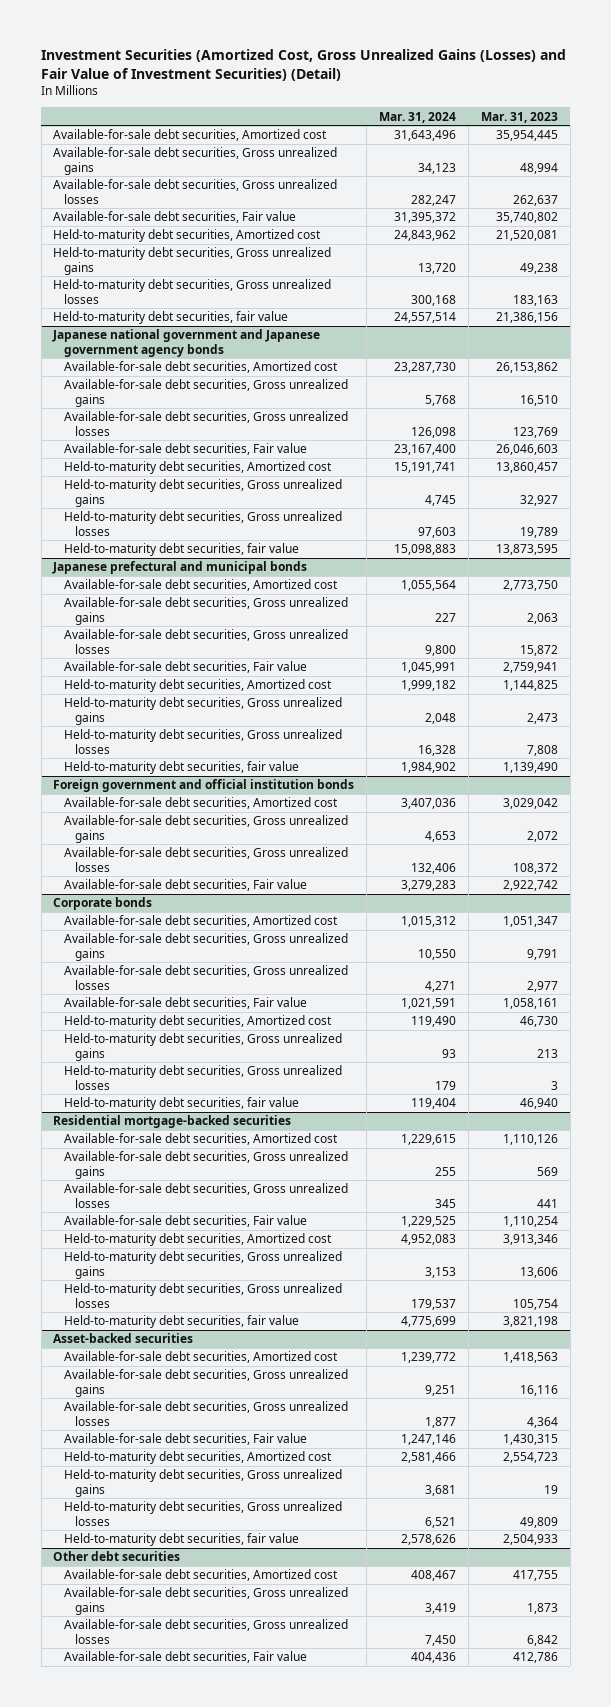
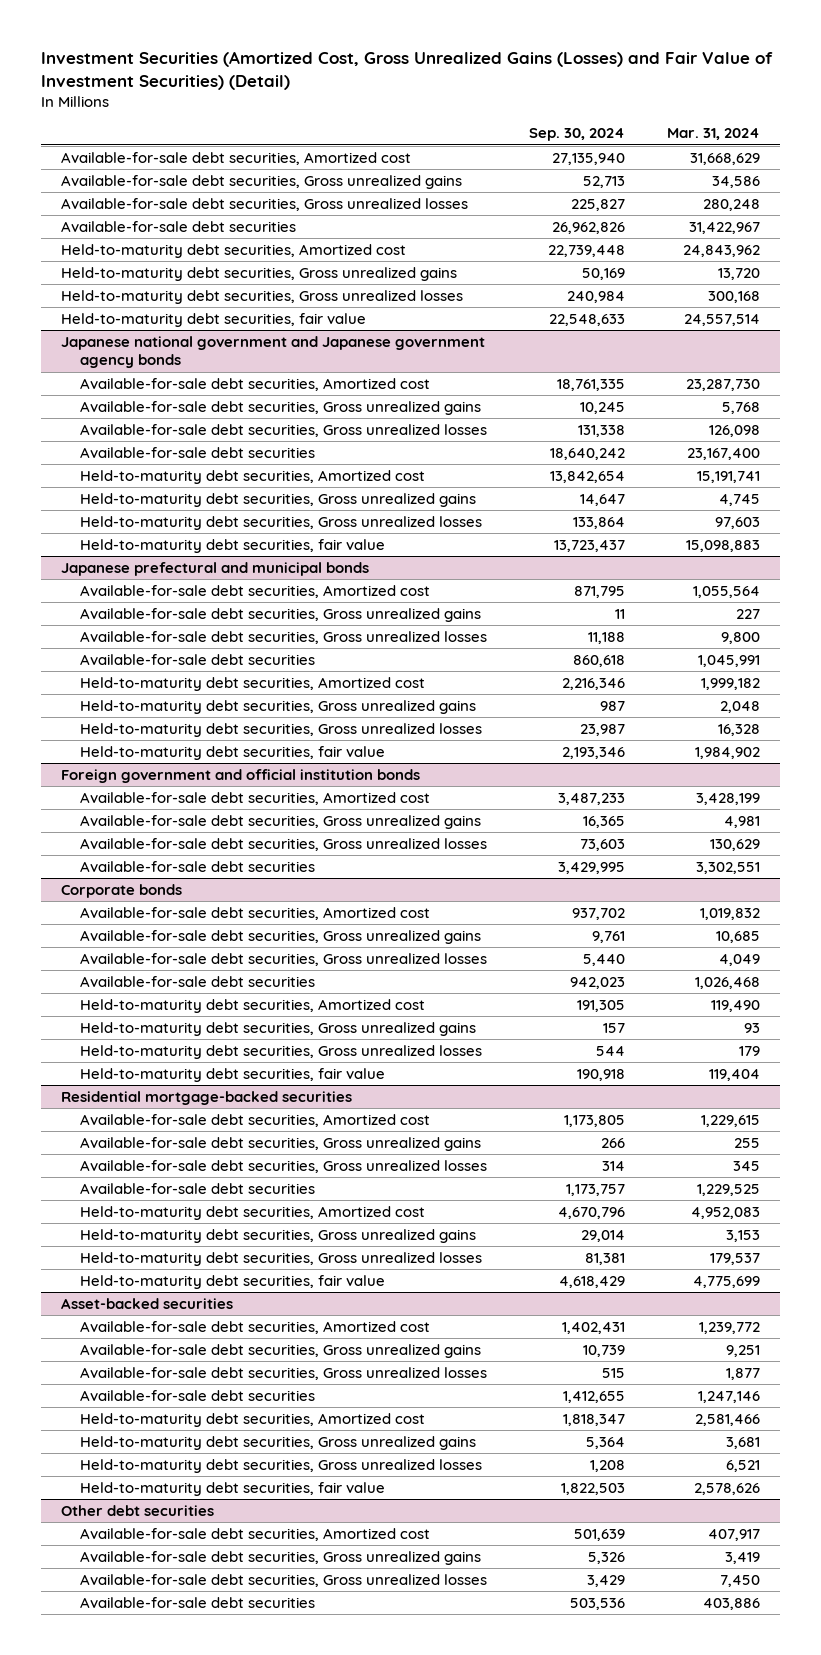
[480,111,558,123] Mar. 31, 2023 -> none
none -> [528,128,625,142] Sep. 30, 2024
[394,130,457,142] 31,643,496 -> [689,152,760,165] 31,668,629
[418,162,457,174] 34,123 -> [711,175,760,188] 34,586
[411,194,457,206] 282,247 -> [702,198,760,211] 280,248
[53,211,297,224] Available-for-sale debt securities, Fair value -> [61,220,297,232] Available-for-sale debt securities
[394,212,457,224] 31,395,372 -> [688,221,760,234] 31,422,967
[64,443,308,456] Available-for-sale debt securities, Fair value -> [80,446,316,458] Available-for-sale debt securities
[64,661,308,674] Available-for-sale debt securities, Fair value -> [80,653,316,665] Available-for-sale debt securities
[401,798,457,810] 3,407,036 -> [695,792,760,805] 3,428,199
[425,830,457,842] 4,653 -> [723,815,760,828] 4,981
[411,862,457,874] 132,406 -> [709,838,760,851] 130,629
[64,879,308,892] Available-for-sale debt securities, Fair value -> [80,860,316,872] Available-for-sale debt securities
[401,880,457,892] 3,279,283 -> [695,861,760,874] 3,302,551
[401,916,457,928] 1,015,312 -> [699,907,760,920] 1,019,832
[418,948,457,960] 10,550 -> [715,930,760,943] 10,685
[425,980,457,992] 4,271 -> [718,953,760,966] 4,049
[64,997,308,1010] Available-for-sale debt securities, Fair value -> [80,975,316,987] Available-for-sale debt securities
[401,998,457,1010] 1,021,591 -> [694,976,760,989] 1,026,468
[64,1215,308,1228] Available-for-sale debt securities, Fair value -> [80,1182,316,1194] Available-for-sale debt securities
[64,1433,308,1446] Available-for-sale debt securities, Fair value -> [80,1389,316,1401] Available-for-sale debt securities
[411,1570,457,1582] 408,467 -> [707,1528,760,1541] 407,917
[64,1651,308,1664] Available-for-sale debt securities, Fair value -> [80,1596,316,1608] Available-for-sale debt securities
[411,1652,457,1664] 404,436 -> [702,1597,760,1610] 403,886

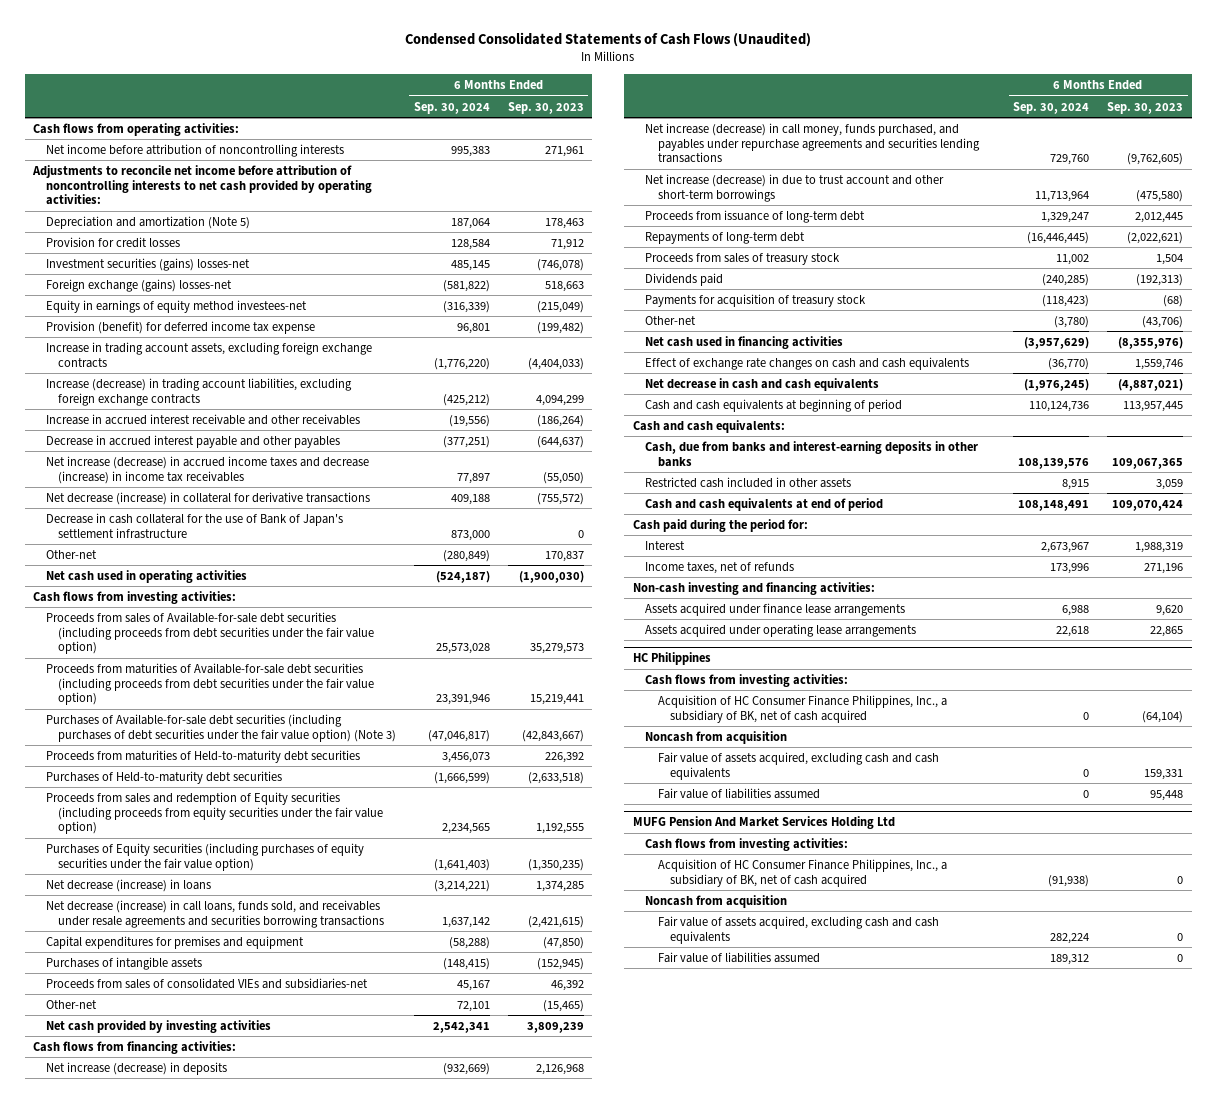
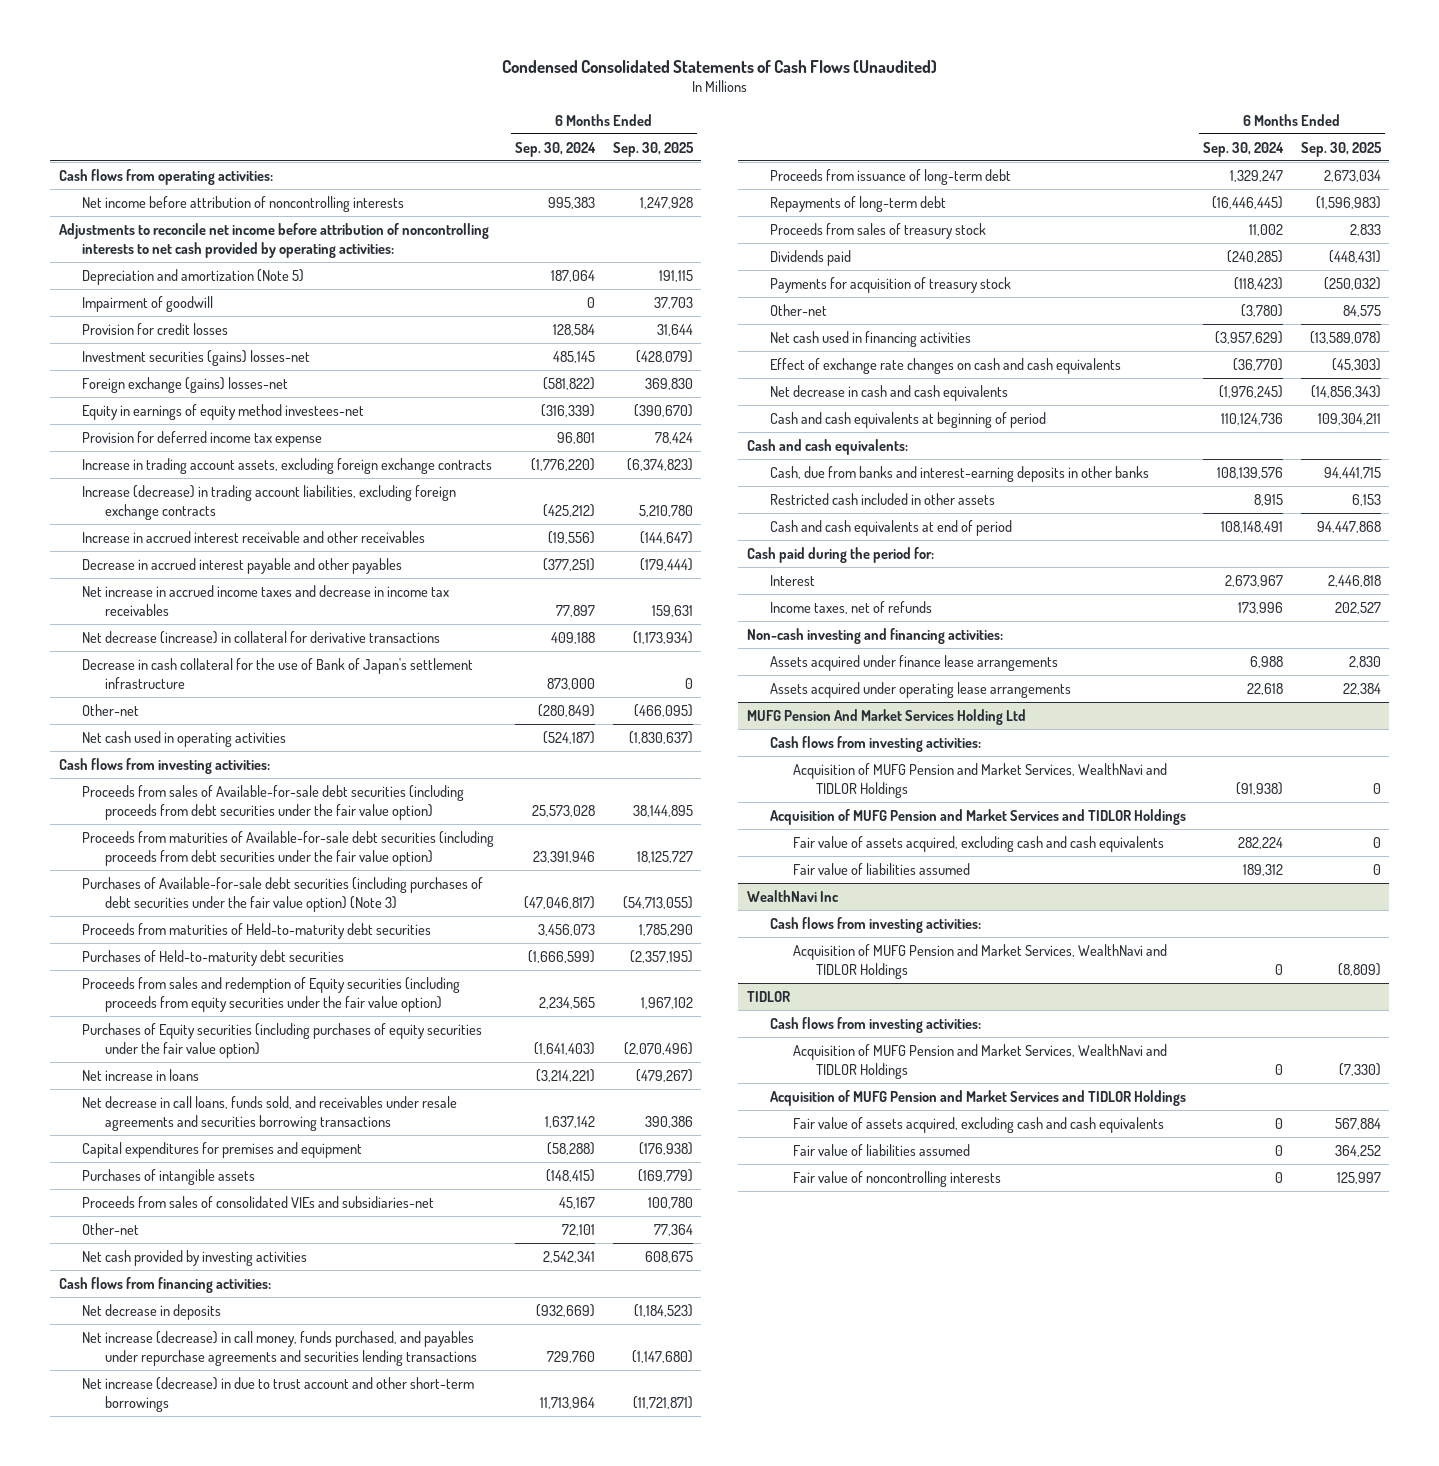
[507,101,584,114] Sep. 30, 2023 -> none
none -> [612,141,694,157] Sep. 30, 2025
none -> [81,295,213,312] Impairment of goodwill
[45,320,315,334] Provision (benefit) for deferred income tax expense -> [81,430,322,447] Provision for deferred income tax expense
[45,455,369,484] Net increase (decrease) in accrued income taxes and decrease (increase) in income tax receivables -> [81,584,449,616] Net increase in accrued income taxes and decrease in income tax receivables
[45,878,211,892] Net decrease (increase) in loans -> [81,1068,199,1081] Net increase in loans
[45,899,385,928] Net decrease (increase) in call loans, funds sold, and receivables under resale agreements and securities borrowing transactions -> [81,1095,457,1131] Net decrease in call loans, funds sold, and receivables under resale agreements and securities borrowing transactions
[45,1061,227,1075] Net increase (decrease) in deposits -> [81,1303,221,1320] Net decrease in deposits
[633,652,712,666] HC Philippines -> none
[645,673,849,687] Cash flows from investing activities: -> none
[657,694,947,723] Acquisition of HC Consumer Finance Philippines, Inc., a subsidiary of BK, net of cash acquired -> none
[645,730,788,744] Noncash from acquisition -> none
[657,751,939,780] Fair value of assets acquired, excluding cash and cash equivalents -> none
[657,787,820,799] Fair value of liabilities assumed -> none
[657,858,947,887] Acquisition of HC Consumer Finance Philippines, Inc., a subsidiary of BK, net of cash acquired -> [792,762,1167,798] Acquisition of MUFG Pension and Market Services, WealthNavi and TIDLOR Holdings
[645,894,788,908] Noncash from acquisition -> [769,808,1186,825] Acquisition of MUFG Pension and Market Services and TIDLOR Holdings
none -> [746,889,839,902] WealthNavi Inc
none -> [769,916,981,933] Cash flows from investing activities:
none -> [792,943,1167,979] Acquisition of MUFG Pension and Market Services, WealthNavi and TIDLOR Holdings
none -> [746,990,790,1002] TIDLOR
none -> [769,1016,981,1033] Cash flows from investing activities:
none -> [792,1043,1167,1079] Acquisition of MUFG Pension and Market Services, WealthNavi and TIDLOR Holdings
none -> [769,1089,1186,1106] Acquisition of MUFG Pension and Market Services and TIDLOR Holdings
none -> [792,1116,1164,1133] Fair value of assets acquired, excluding cash and cash equivalents
none -> [792,1143,970,1156] Fair value of liabilities assumed
none -> [792,1170,1001,1187] Fair value of noncontrolling interests

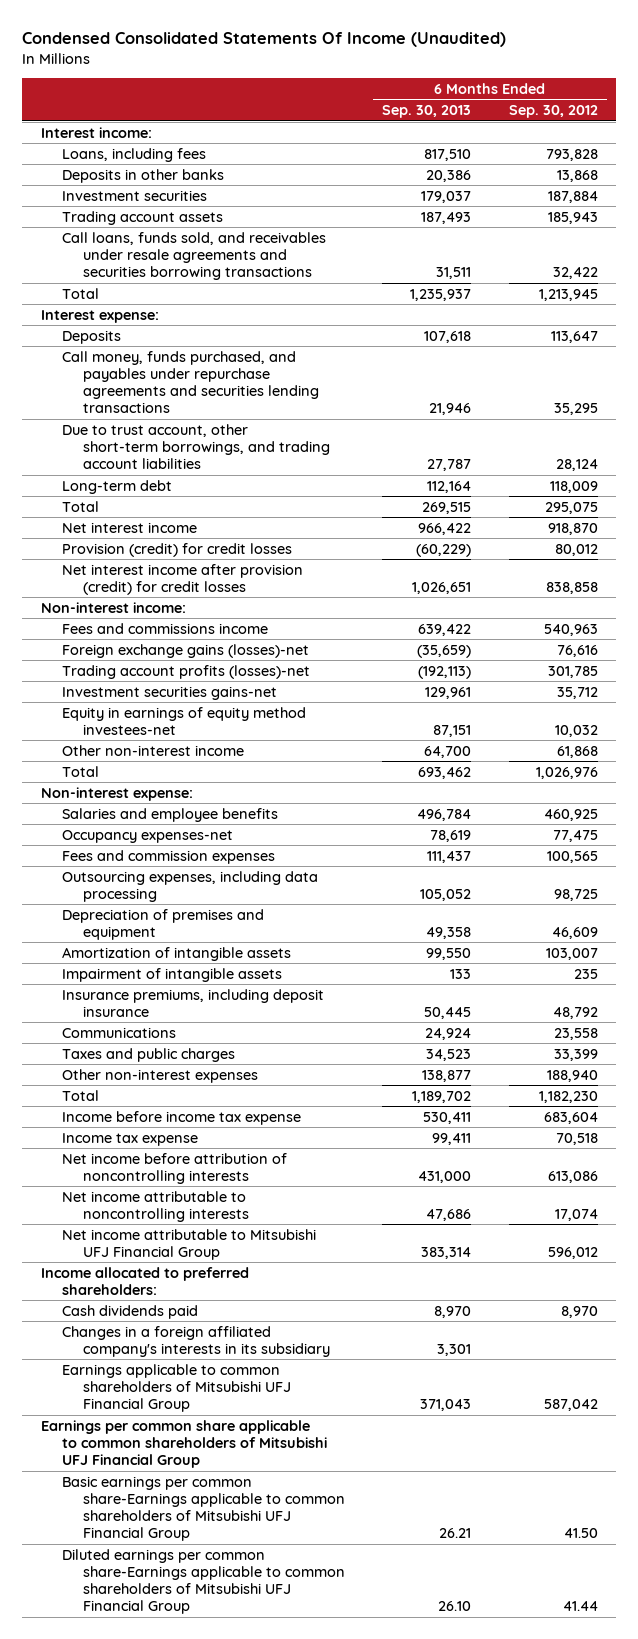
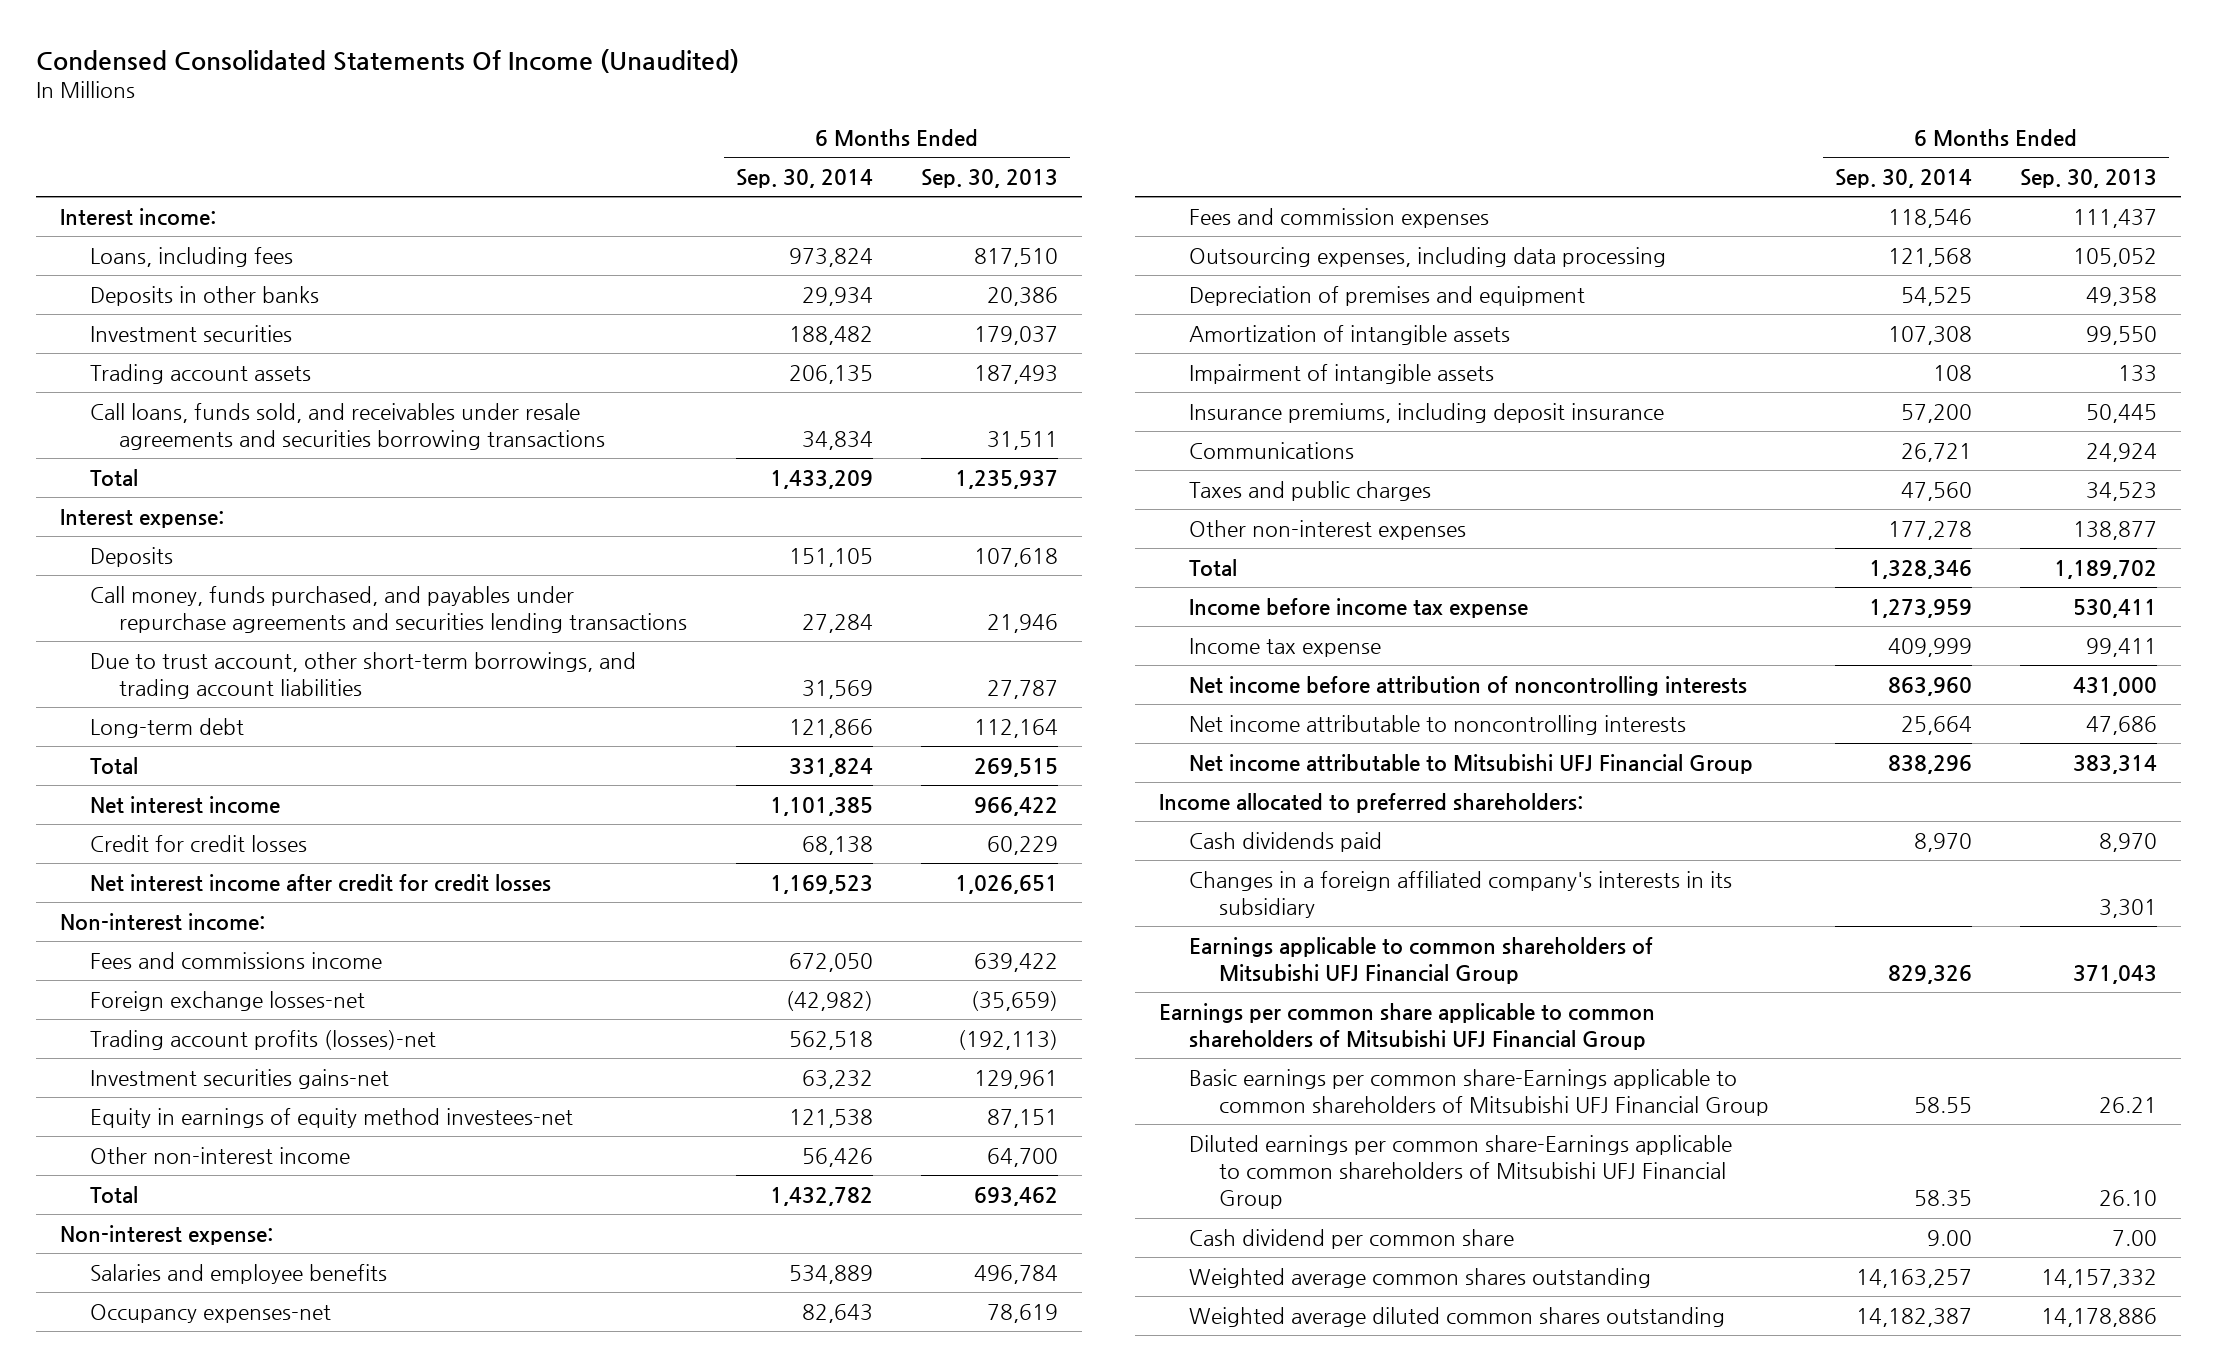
[508,105,598,119] Sep. 30, 2012 -> none
none -> [735,169,873,189] Sep. 30, 2014
[61,542,292,557] Provision (credit) for credit losses -> [89,834,307,852] Credit for credit losses
[416,543,472,557] (60,229) -> [987,835,1059,855] 60,229
[61,563,303,595] Net interest income after provision (credit) for credit losses -> [89,873,551,892] Net interest income after credit for credit losses
[61,643,309,658] Foreign exchange gains (losses)-net -> [89,990,365,1011] Foreign exchange losses-net
none -> [1188,1228,1514,1249] Cash dividend per common share
none -> [1188,1267,1651,1288] Weighted average common shares outstanding
none -> [1188,1306,1725,1327] Weighted average diluted common shares outstanding

